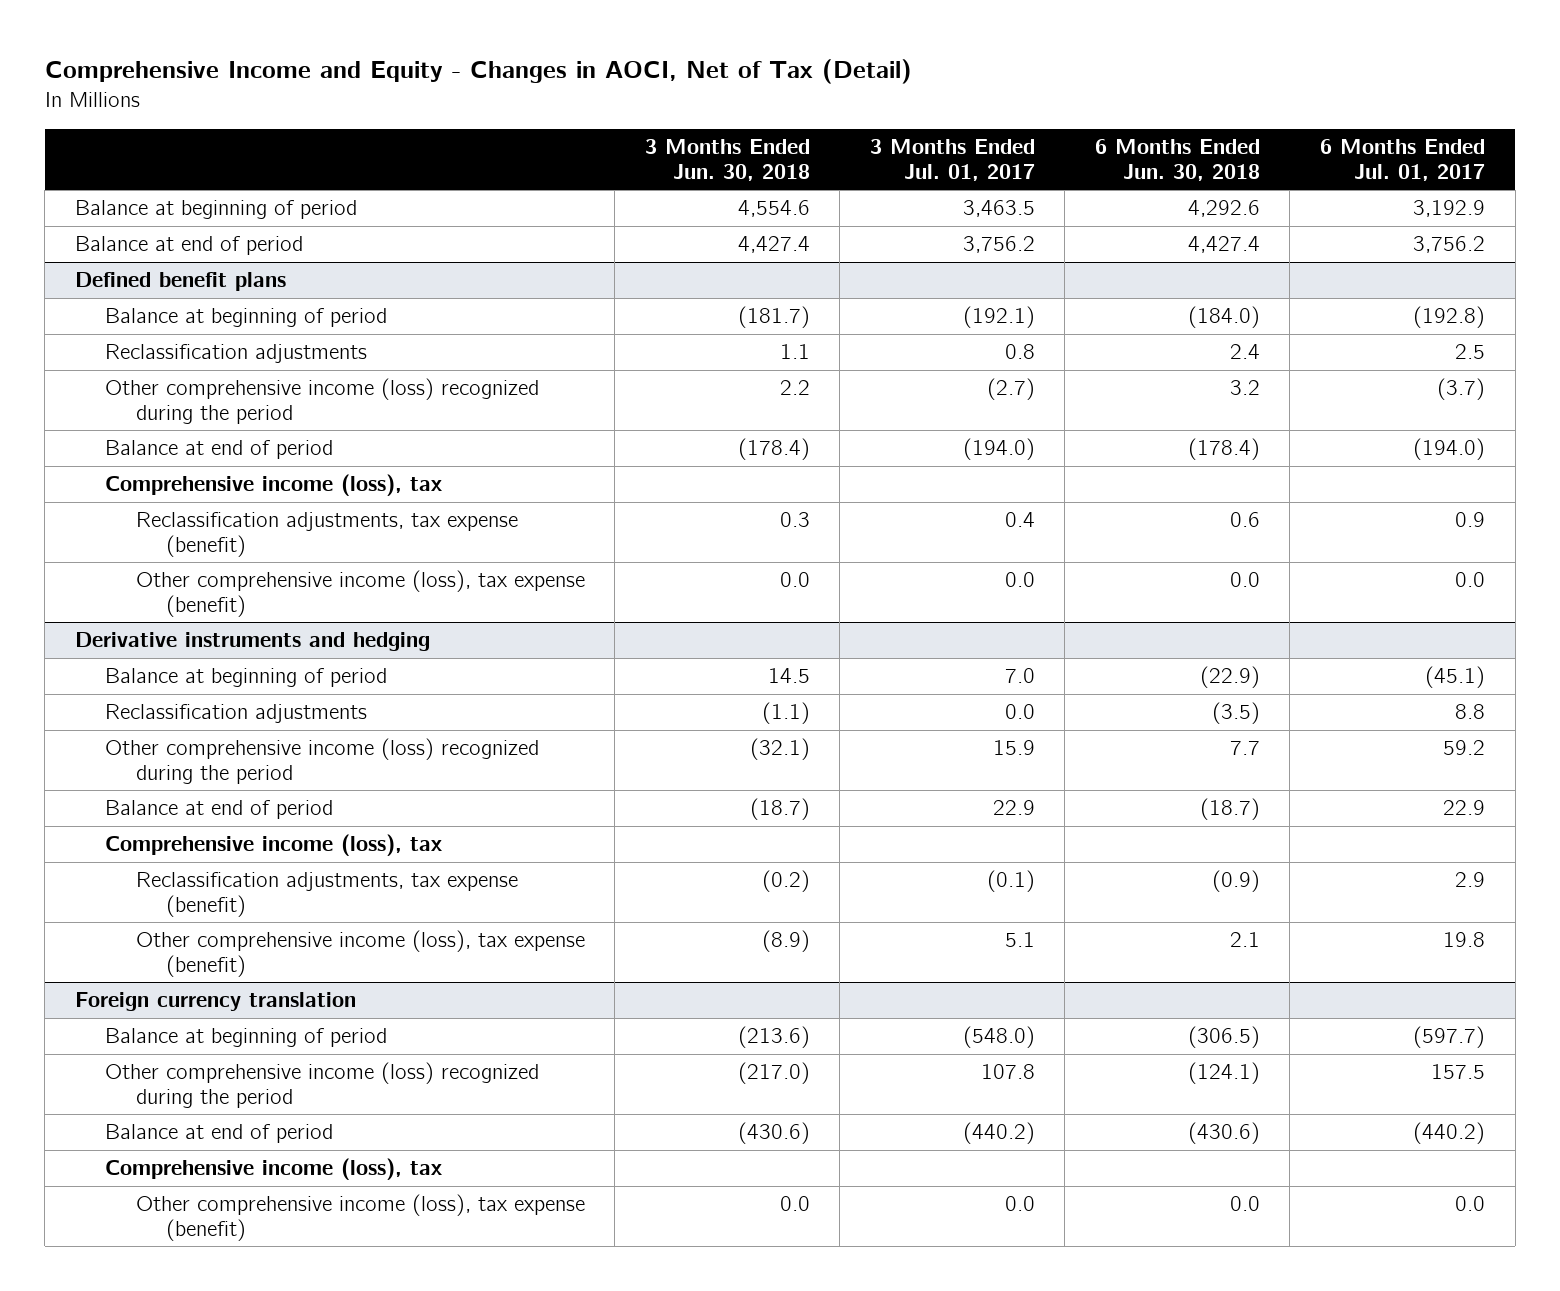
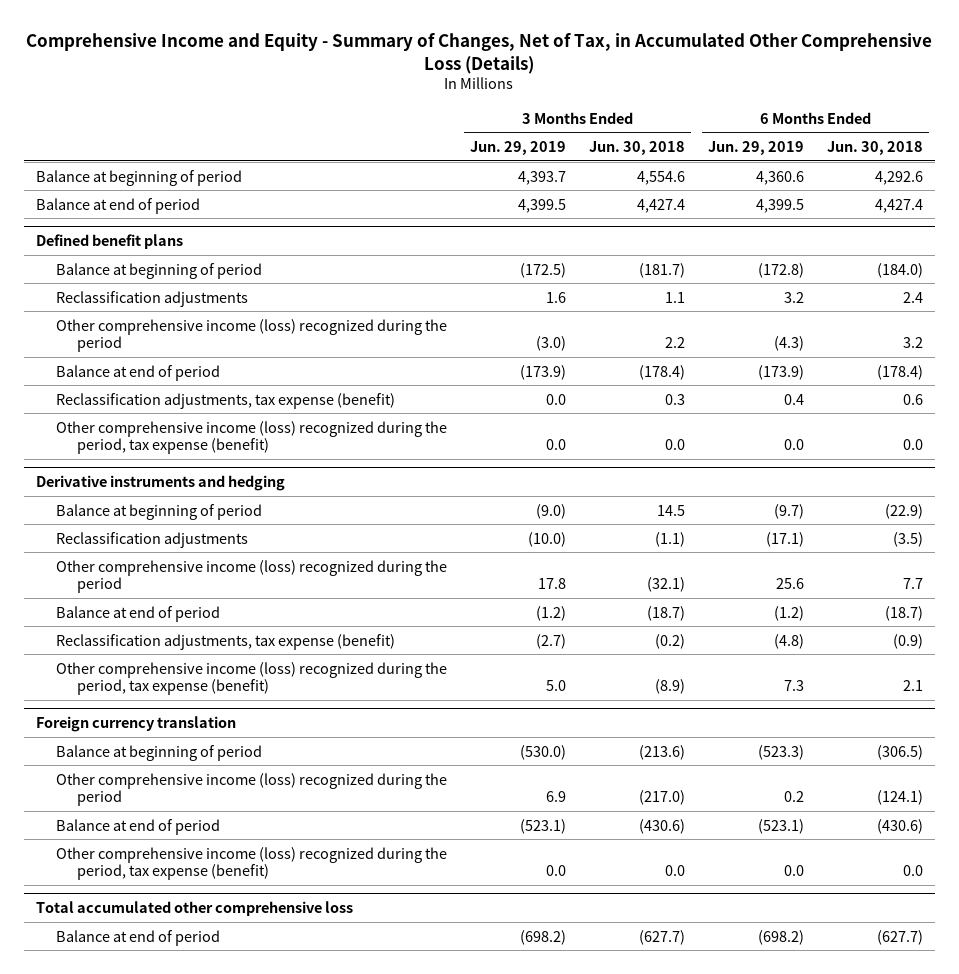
[44,59,912,85] Comprehensive Income and Equity - Changes in AOCI, Net of Tax (Detail) -> [26,32,933,74] Comprehensive Income and Equity - Summary of Changes, Net of Tax, in Accumulated Other Comprehensive Loss (Details)
[869,139,1035,181] 3 Months Ended Jul. 01, 2017 -> none
[1320,139,1486,181] 6 Months Ended Jul. 01, 2017 -> none
none -> [470,140,567,155] Jun. 29, 2019
none -> [708,140,805,155] Jun. 29, 2019
[105,474,443,497] Comprehensive income (loss), tax -> none
[135,570,585,618] Other comprehensive income (loss), tax expense (benefit) -> [56,420,448,454] Other comprehensive income (loss) recognized during the period, tax expense (benefit)
[105,834,443,857] Comprehensive income (loss), tax -> none
[135,930,585,978] Other comprehensive income (loss), tax expense (benefit) -> [56,661,448,695] Other comprehensive income (loss) recognized during the period, tax expense (benefit)
[105,1158,443,1181] Comprehensive income (loss), tax -> none
[135,1194,585,1242] Other comprehensive income (loss), tax expense (benefit) -> [56,846,448,880] Other comprehensive income (loss) recognized during the period, tax expense (benefit)
none -> [35,901,353,917] Total accumulated other comprehensive loss
none -> [56,929,221,946] Balance at end of period

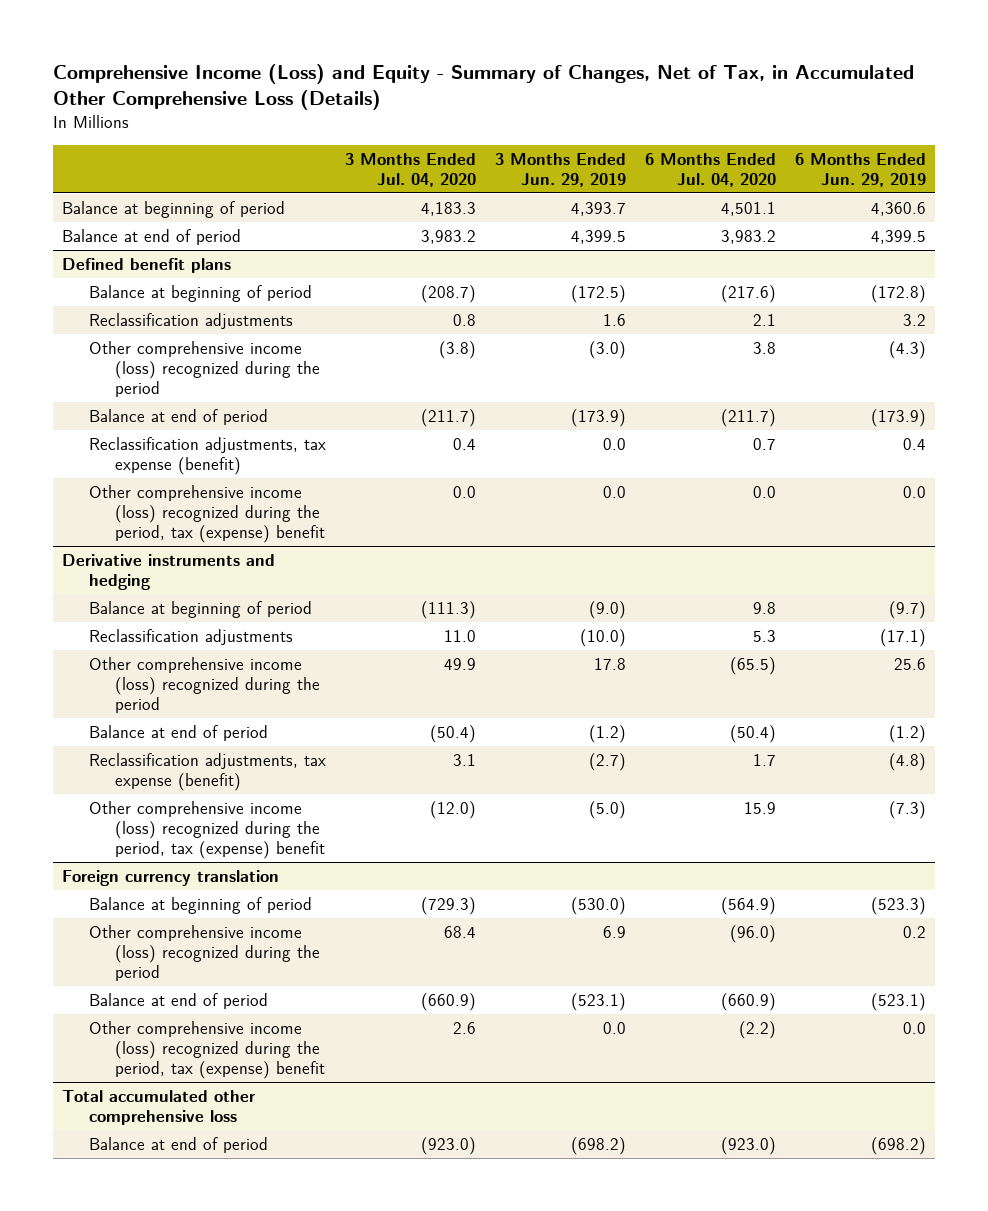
[26,32,933,74] Comprehensive Income and Equity - Summary of Changes, Net of Tax, in Accumulated Other Comprehensive Loss (Details) -> [52,64,914,111] Comprehensive Income (Loss) and Equity - Summary of Changes, Net of Tax, in Accumulated Other Comprehensive Loss (Details)
[589,140,686,155] Jun. 30, 2018 -> none
[827,140,924,155] Jun. 30, 2018 -> none
none -> [344,152,476,187] 3 Months Ended Jul. 04, 2020
none -> [644,152,776,187] 6 Months Ended Jul. 04, 2020
[56,420,448,454] Other comprehensive income (loss) recognized during the period, tax expense (benefit) -> [88,484,325,543] Other comprehensive income (loss) recognized during the period, tax (expense) benefit
[56,661,448,695] Other comprehensive income (loss) recognized during the period, tax expense (benefit) -> [88,800,325,859] Other comprehensive income (loss) recognized during the period, tax (expense) benefit
[546,679,567,691] 5.0 -> [588,800,626,819] (5.0)
[784,679,805,691] 7.3 -> [888,800,926,819] (7.3)
[56,846,448,880] Other comprehensive income (loss) recognized during the period, tax expense (benefit) -> [88,1020,325,1079] Other comprehensive income (loss) recognized during the period, tax (expense) benefit

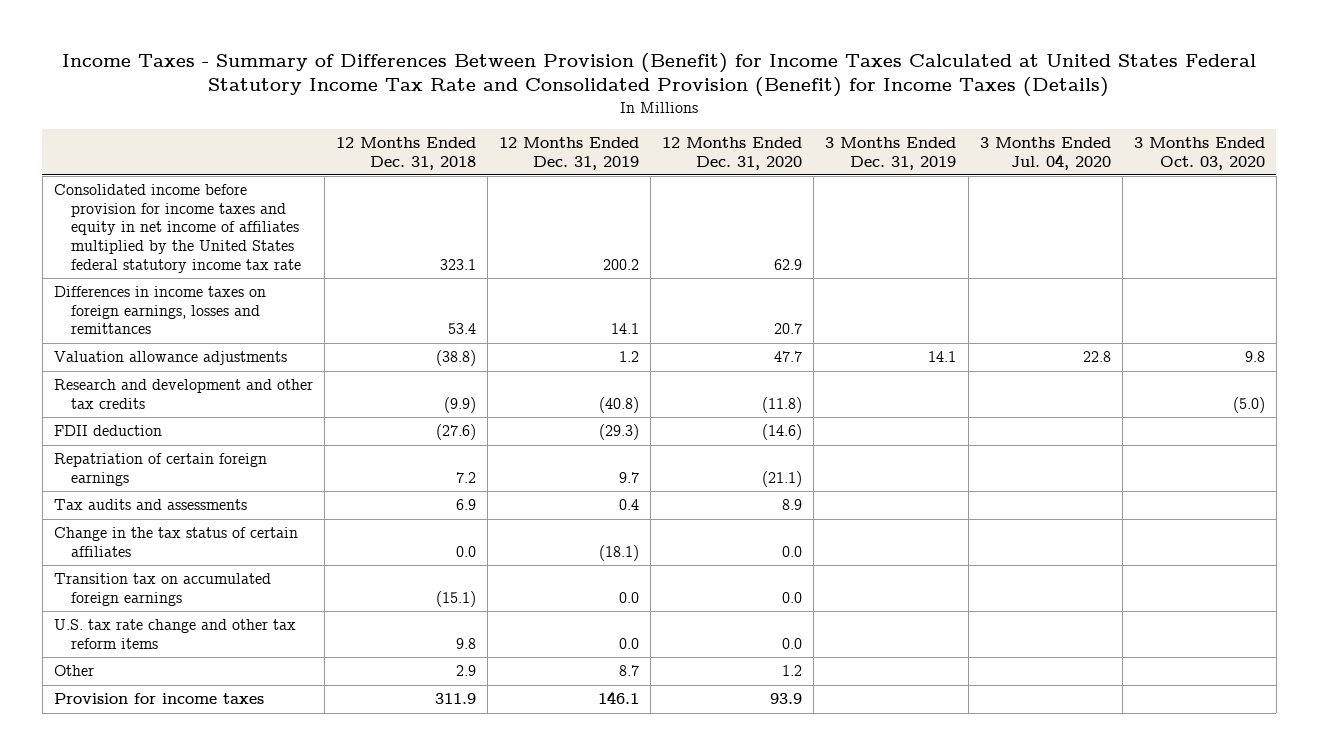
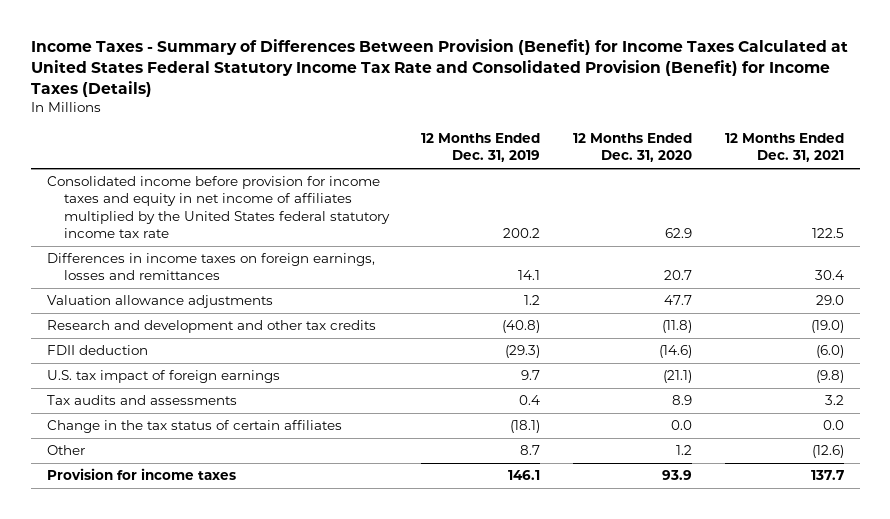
[335,137,476,170] 12 Months Ended Dec. 31, 2018 -> none
[825,137,957,170] 3 Months Ended Dec. 31, 2019 -> none
[979,137,1111,170] 3 Months Ended Jul. 04, 2020 -> none
[1133,137,1265,170] 3 Months Ended Oct. 03, 2020 -> none
none -> [724,133,844,163] 12 Months Ended Dec. 31, 2021
[53,453,267,486] Repatriation of certain foreign earnings -> [46,370,280,384] U.S. tax impact of foreign earnings
[53,573,271,606] Transition tax on accumulated foreign earnings -> none
[53,619,296,649] U.S. tax rate change and other tax reform items -> none

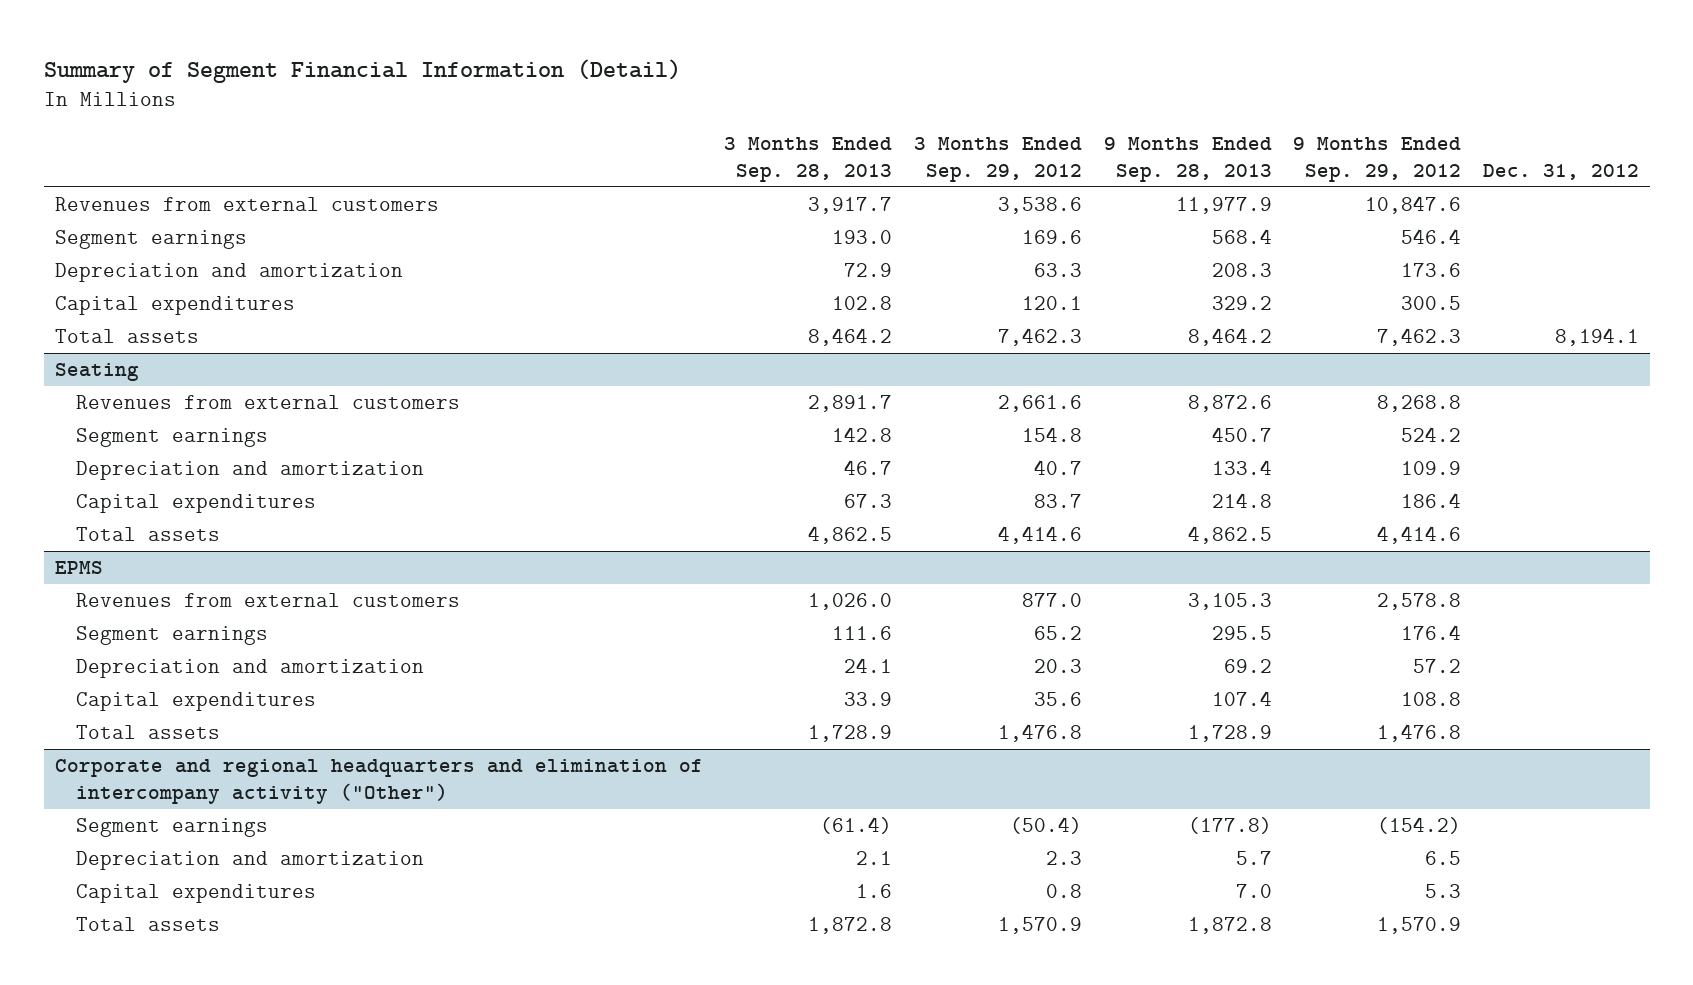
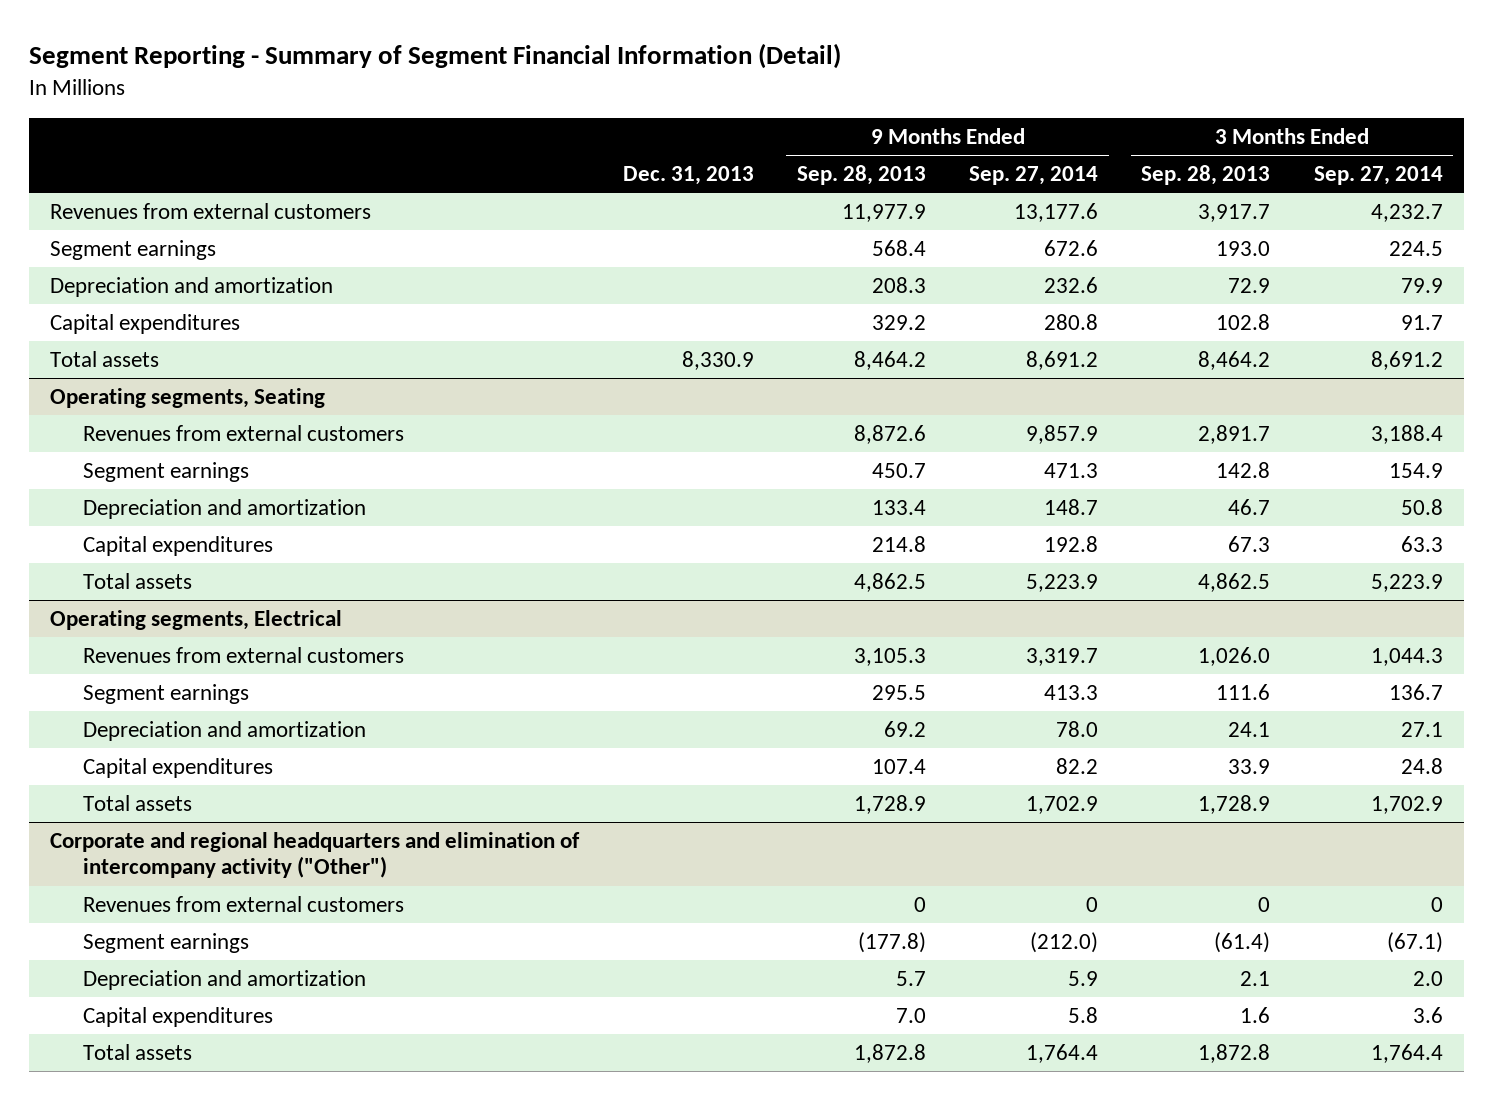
[43,58,681,83] Summary of Segment Financial Information (Detail) -> [28,43,841,70] Segment Reporting - Summary of Segment Financial Information (Detail)
[913,137,1082,182] 3 Months Ended Sep. 29, 2012 -> none
[1293,137,1462,182] 9 Months Ended Sep. 29, 2012 -> none
[1482,163,1639,180] Dec. 31, 2012 -> none
none -> [622,166,754,186] Dec. 31, 2013
none -> [969,166,1099,186] Sep. 27, 2014
none -> [1313,166,1443,186] Sep. 27, 2014
[54,363,139,382] Seating -> none
none -> [50,388,326,409] Operating segments, Seating
[54,561,103,575] EPMS -> none
none -> [50,610,343,631] Operating segments, Electrical
none -> [83,896,405,913] Revenues from external customers

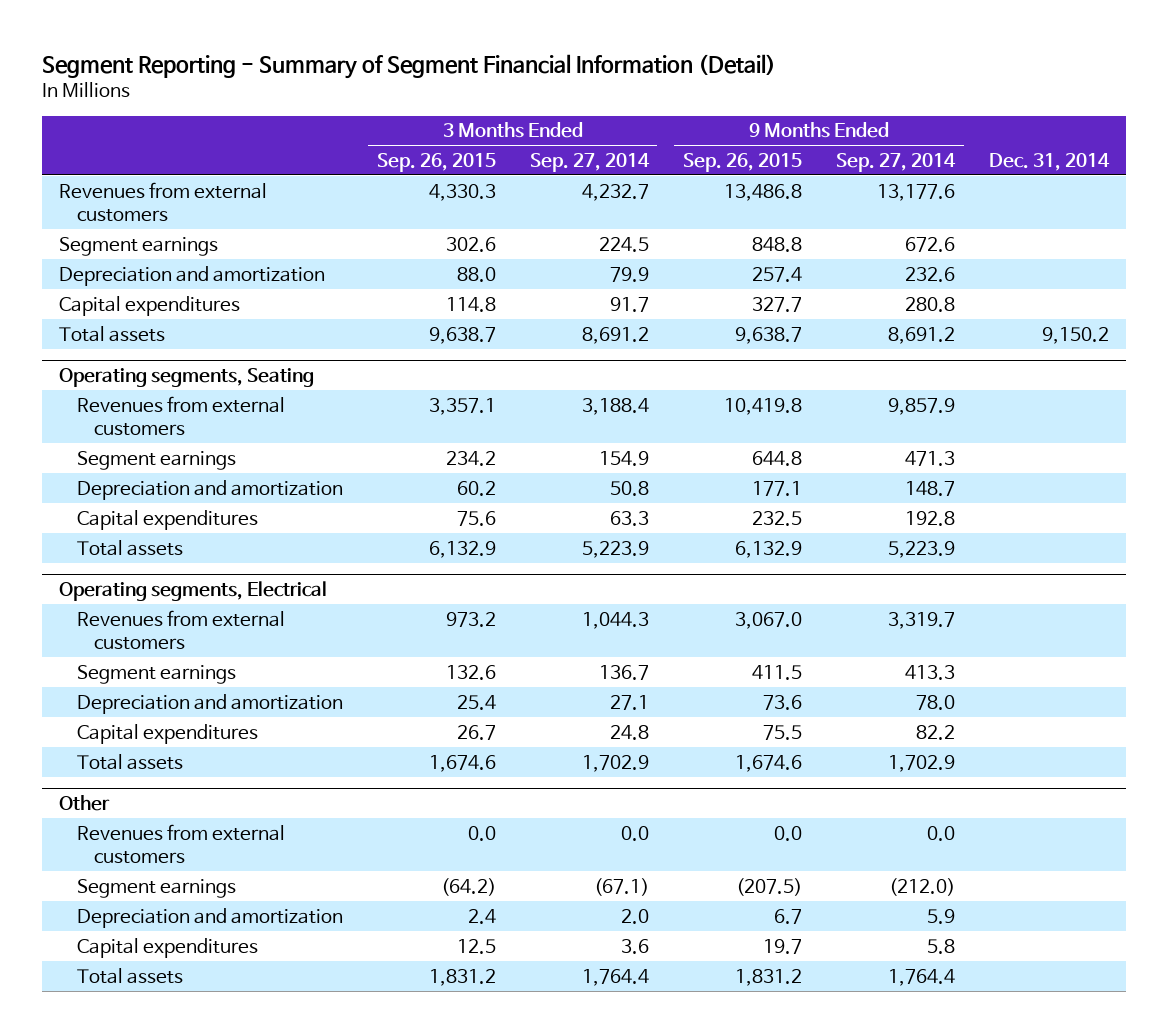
[622,166,754,186] Dec. 31, 2013 -> none
[796,165,926,186] Sep. 28, 2013 -> none
[1141,165,1271,186] Sep. 28, 2013 -> none
none -> [376,152,496,172] Sep. 26, 2015
none -> [682,152,802,172] Sep. 26, 2015
none -> [989,152,1111,171] Dec. 31, 2014
[50,832,581,879] Corporate and regional headquarters and elimination of intercompany activity ("Other") -> none
none -> [59,795,111,812] Other
[1086,897,1099,913] 0 -> [927,825,956,841] 0.0
[1430,897,1443,913] 0 -> [620,825,649,841] 0.0

